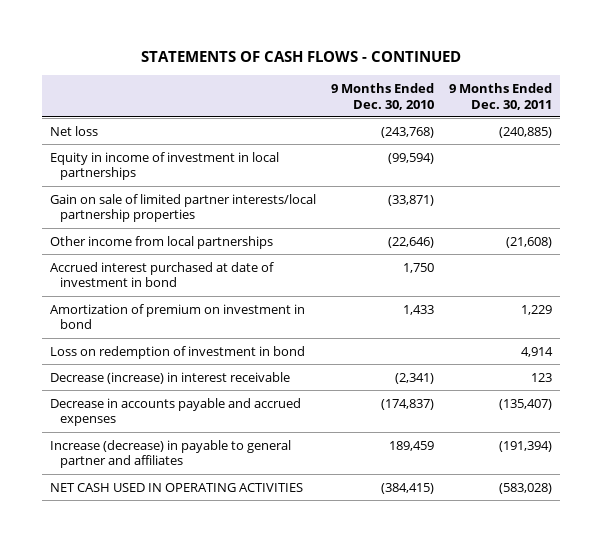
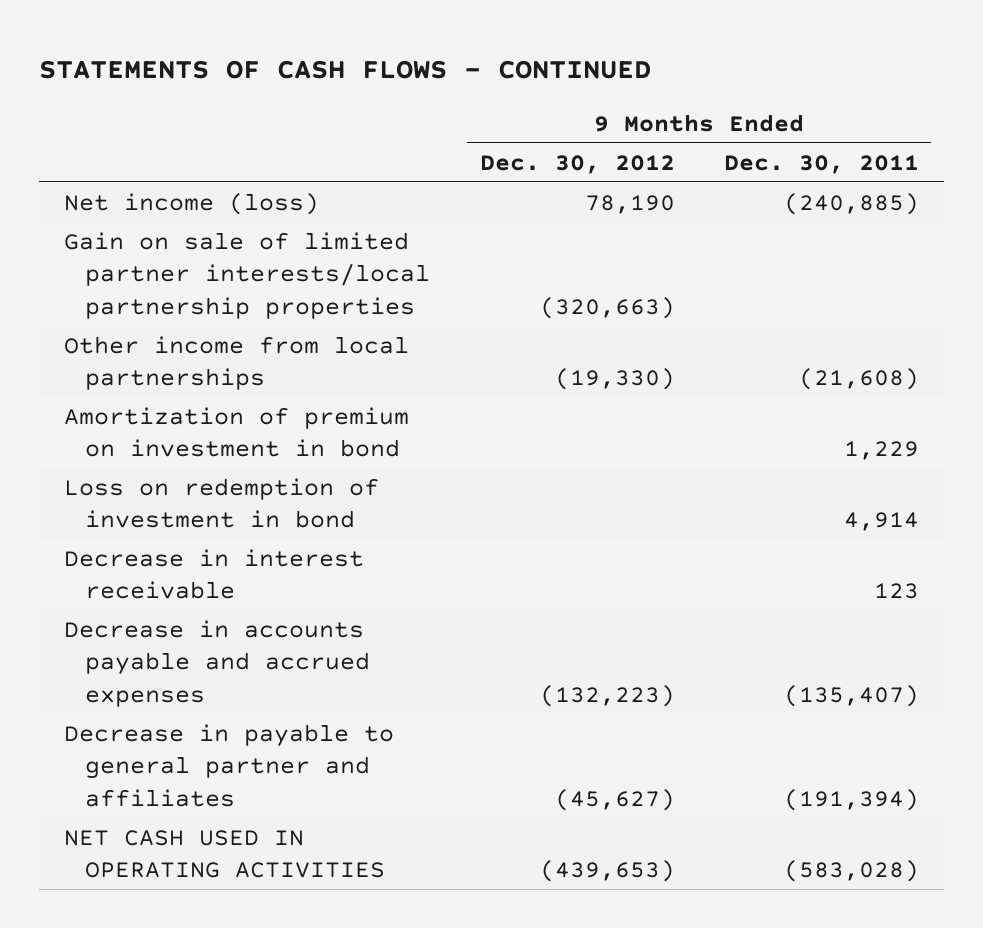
[331,82,435,110] 9 Months Ended Dec. 30, 2010 -> none
none -> [479,154,675,174] Dec. 30, 2012
[49,151,279,181] Equity in income of investment in local partnerships -> none
[49,125,98,136] Net loss -> [64,192,320,215] Net income (loss)
[49,261,274,288] Accrued interest purchased at date of investment in bond -> none
[49,371,290,384] Decrease (increase) in interest receivable -> [64,548,365,600] Decrease in interest receivable
[49,439,291,469] Increase (decrease) in payable to general partner and affiliates -> [64,723,395,807] Decrease in payable to general partner and affiliates

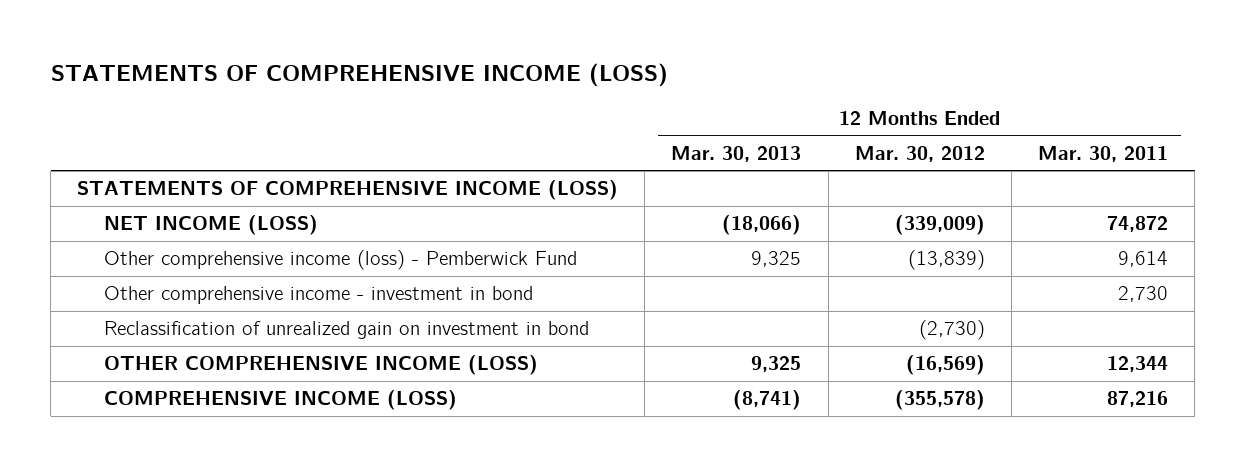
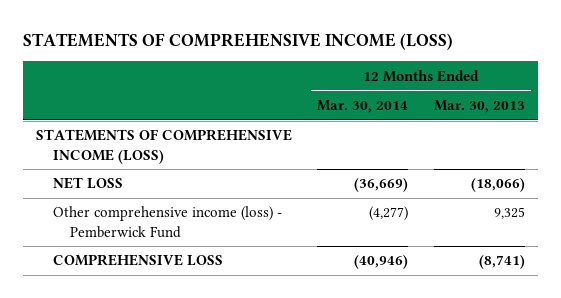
[854,146,985,163] Mar. 30, 2012 -> none
[1037,146,1168,163] Mar. 30, 2011 -> none
none -> [317,99,409,113] Mar. 30, 2014
[104,215,319,236] NET INCOME (LOSS) -> [53,177,124,190] NET LOSS
[104,286,534,305] Other comprehensive income - investment in bond -> none
[104,321,590,340] Reclassification of unrealized gain on investment in bond -> none
[104,355,539,376] OTHER COMPREHENSIVE INCOME (LOSS) -> none
[104,390,458,411] COMPREHENSIVE INCOME (LOSS) -> [53,254,224,267] COMPREHENSIVE LOSS

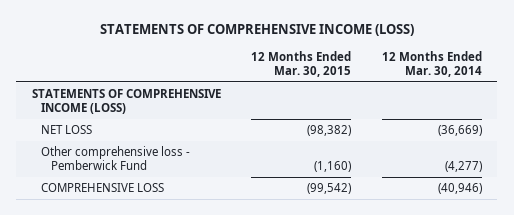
[433,99,525,113] Mar. 30, 2013 -> none
none -> [251,50,352,77] 12 Months Ended Mar. 30, 2015
[53,206,283,238] Other comprehensive income (loss) - Pemberwick Fund -> [41,146,191,171] Other comprehensive loss - Pemberwick Fund

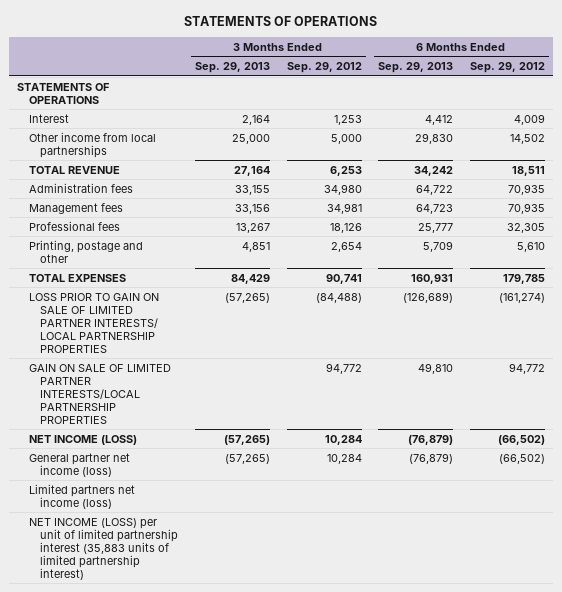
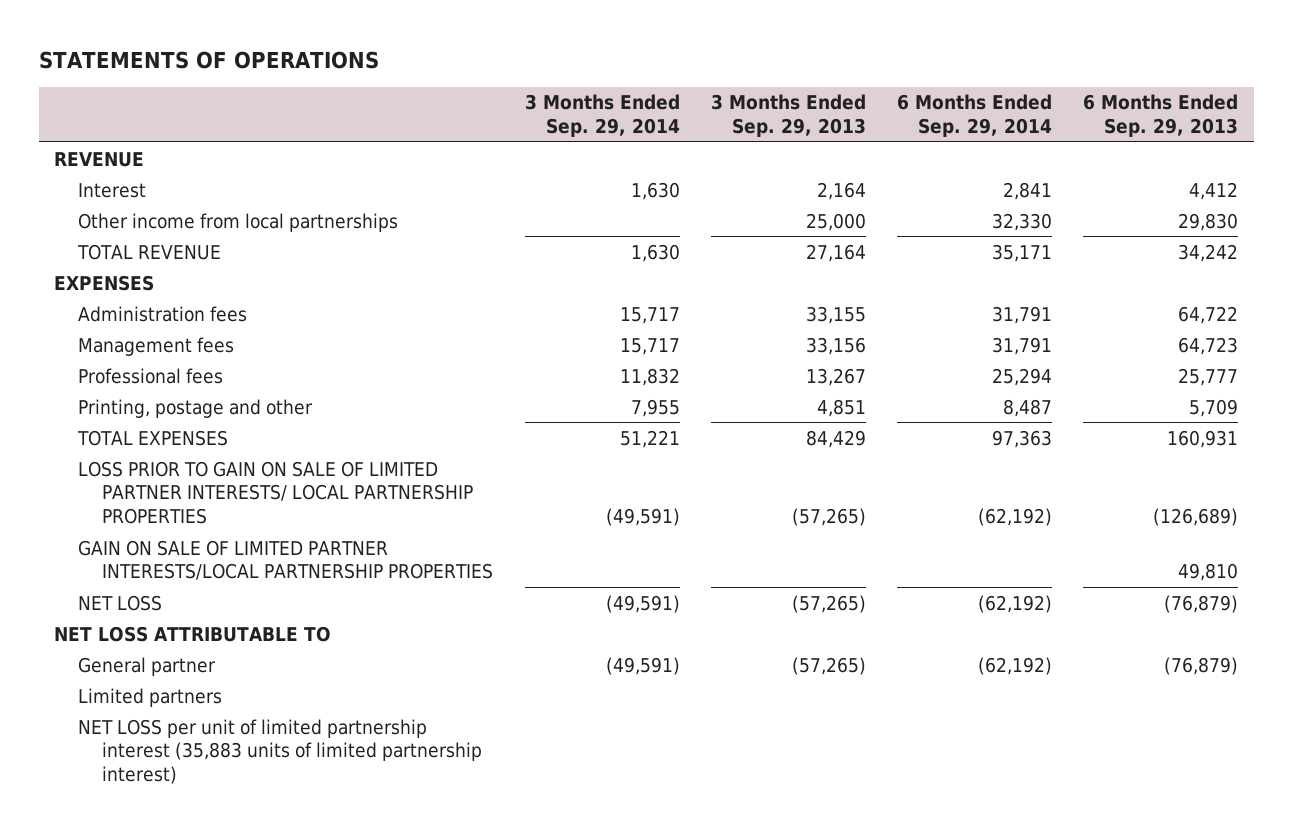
[286,61,362,73] Sep. 29, 2012 -> none
[469,61,545,73] Sep. 29, 2012 -> none
none -> [524,94,680,137] 3 Months Ended Sep. 29, 2014
none -> [897,94,1053,137] 6 Months Ended Sep. 29, 2014
[17,82,110,104] STATEMENTS OF OPERATIONS -> none
none -> [54,151,145,167] REVENUE
none -> [54,274,155,291] EXPENSES
[28,434,137,445] NET INCOME (LOSS) -> [78,594,163,611] NET LOSS
none -> [54,625,332,642] NET LOSS ATTRIBUTABLE TO
[28,452,130,477] General partner net income (loss) -> [78,656,217,676] General partner
[28,483,135,509] Limited partners net income (loss) -> [78,687,223,707] Limited partners
[28,517,179,580] NET INCOME (LOSS) per unit of limited partnership interest (35,883 units of limited partnership interest) -> [78,718,483,784] NET LOSS per unit of limited partnership interest (35,883 units of limited partnership interest)

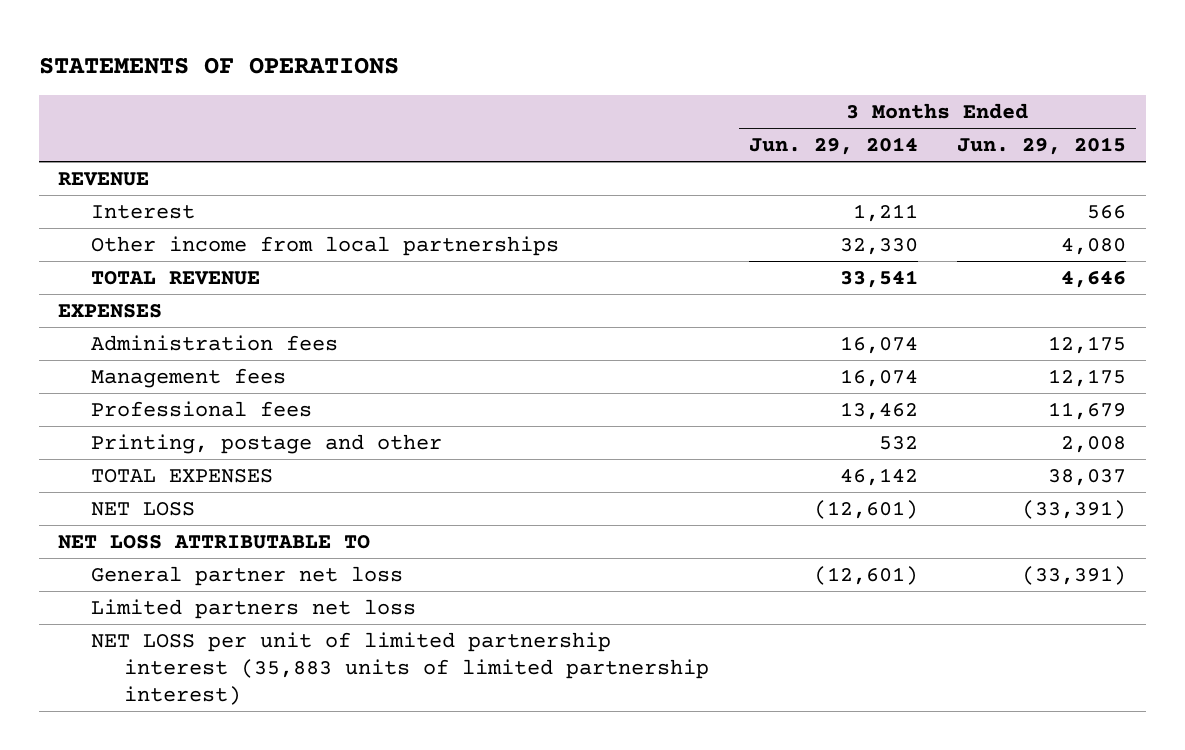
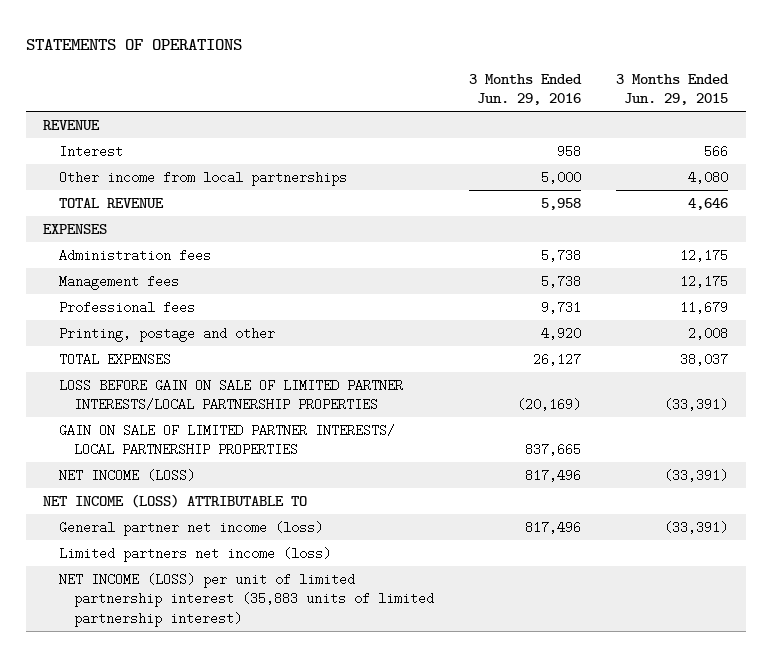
[748,137,918,156] Jun. 29, 2014 -> none
none -> [469,73,583,106] 3 Months Ended Jun. 29, 2016
none -> [58,378,403,412] LOSS BEFORE GAIN ON SALE OF LIMITED PARTNER INTERESTS/LOCAL PARTNERSHIP PROPERTIES
none -> [58,423,395,457] GAIN ON SALE OF LIMITED PARTNER INTERESTS/ LOCAL PARTNERSHIP PROPERTIES
[91,502,196,517] NET LOSS -> [58,468,195,482] NET INCOME (LOSS)
[58,535,371,550] NET LOSS ATTRIBUTABLE TO -> [43,493,308,508] NET INCOME (LOSS) ATTRIBUTABLE TO
[91,566,404,587] General partner net loss -> [58,520,323,536] General partner net income (loss)
[91,599,417,620] Limited partners net loss -> [58,546,331,562] Limited partners net income (loss)
[91,632,710,705] NET LOSS per unit of limited partnership interest (35,883 units of limited partnership interest) -> [58,572,435,628] NET INCOME (LOSS) per unit of limited partnership interest (35,883 units of limited partnership interest)

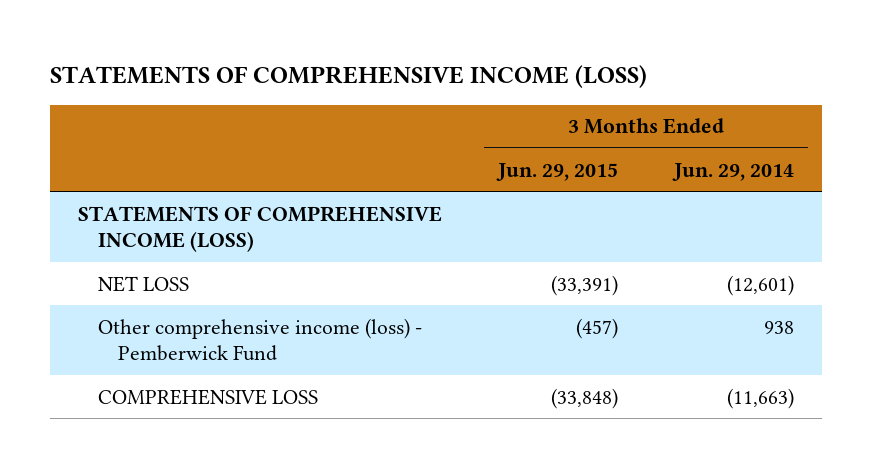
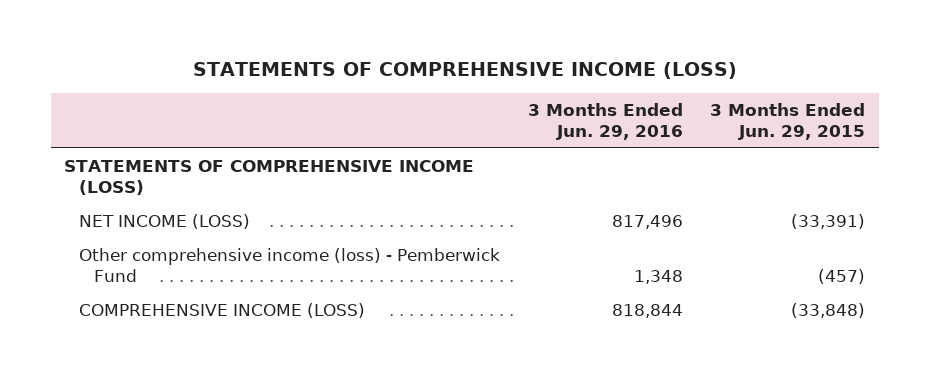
[672,162,795,181] Jun. 29, 2014 -> none
none -> [527,102,683,140] 3 Months Ended Jun. 29, 2016
[98,275,190,292] NET LOSS -> [78,213,250,229] NET INCOME (LOSS)
[98,388,319,405] COMPREHENSIVE LOSS -> [78,302,365,318] COMPREHENSIVE INCOME (LOSS)

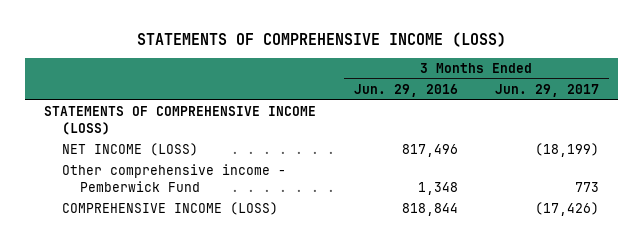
[710,102,866,140] 3 Months Ended Jun. 29, 2015 -> none
none -> [495,84,600,98] Jun. 29, 2017
[78,247,500,282] Other comprehensive income (loss) - Pemberwick Fund -> [61,164,286,193] Other comprehensive income - Pemberwick Fund

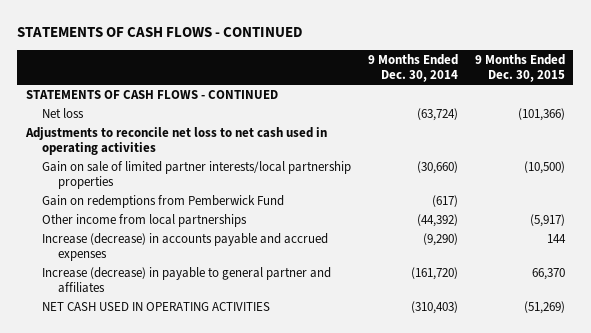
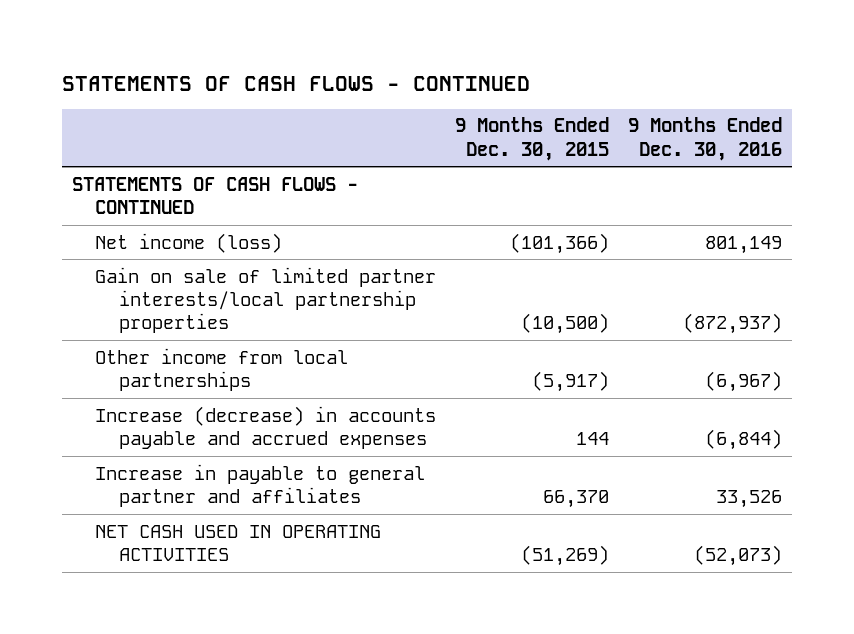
[367,53,458,83] 9 Months Ended Dec. 30, 2014 -> none
none -> [628,117,783,161] 9 Months Ended Dec. 30, 2016
[24,126,327,156] Adjustments to reconcile net loss to net cash used in operating activities -> none
[41,107,84,118] Net loss -> [95,232,283,253] Net income (loss)
[41,194,284,208] Gain on redemptions from Pemberwick Fund -> none
[41,266,331,294] Increase (decrease) in payable to general partner and affiliates -> [95,463,426,507] Increase in payable to general partner and affiliates

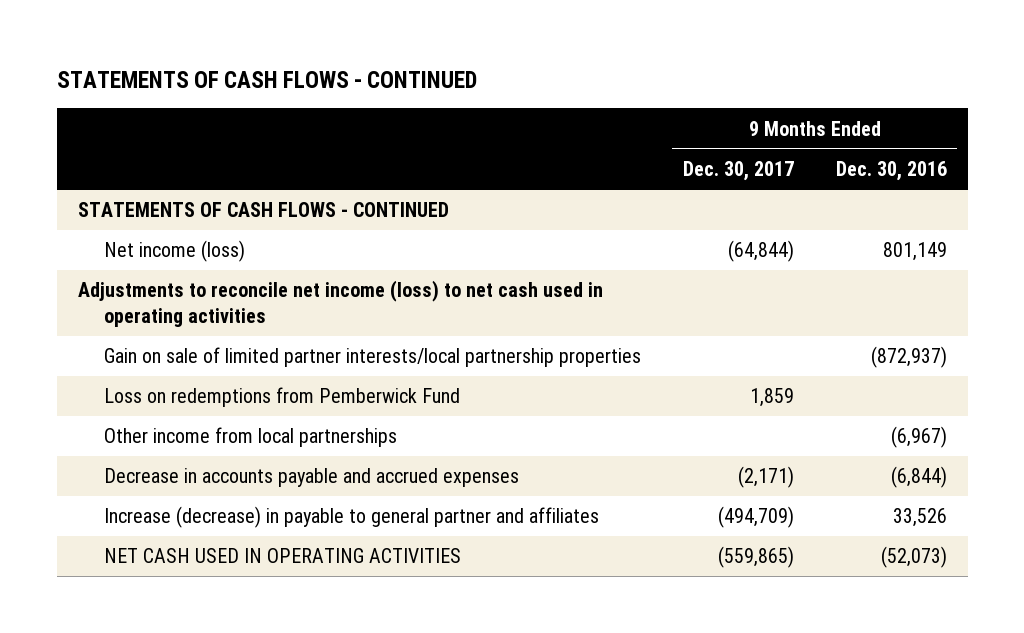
[455,117,610,161] 9 Months Ended Dec. 30, 2015 -> none
none -> [682,161,794,182] Dec. 30, 2017
none -> [77,280,603,328] Adjustments to reconcile net income (loss) to net cash used in operating activities
none -> [103,387,460,408] Loss on redemptions from Pemberwick Fund
[95,405,437,449] Increase (decrease) in accounts payable and accrued expenses -> [103,468,519,488] Decrease in accounts payable and accrued expenses
[95,463,426,507] Increase in payable to general partner and affiliates -> [103,506,599,529] Increase (decrease) in payable to general partner and affiliates

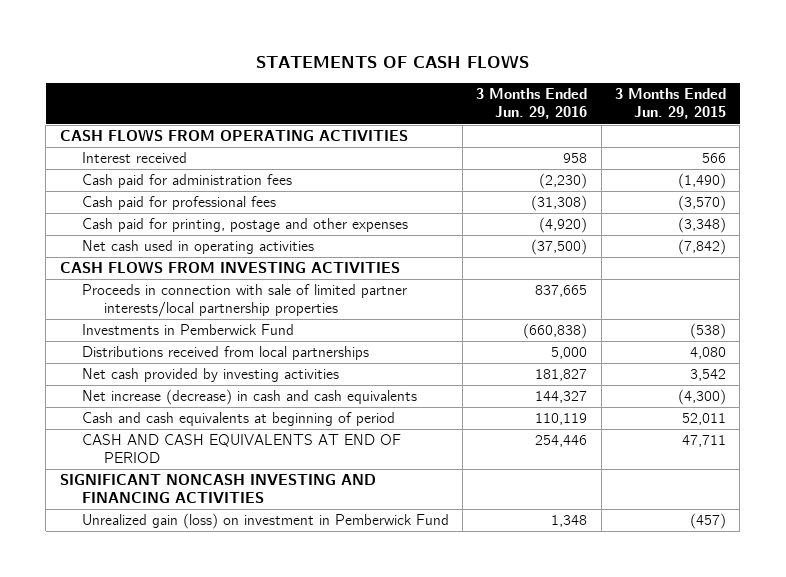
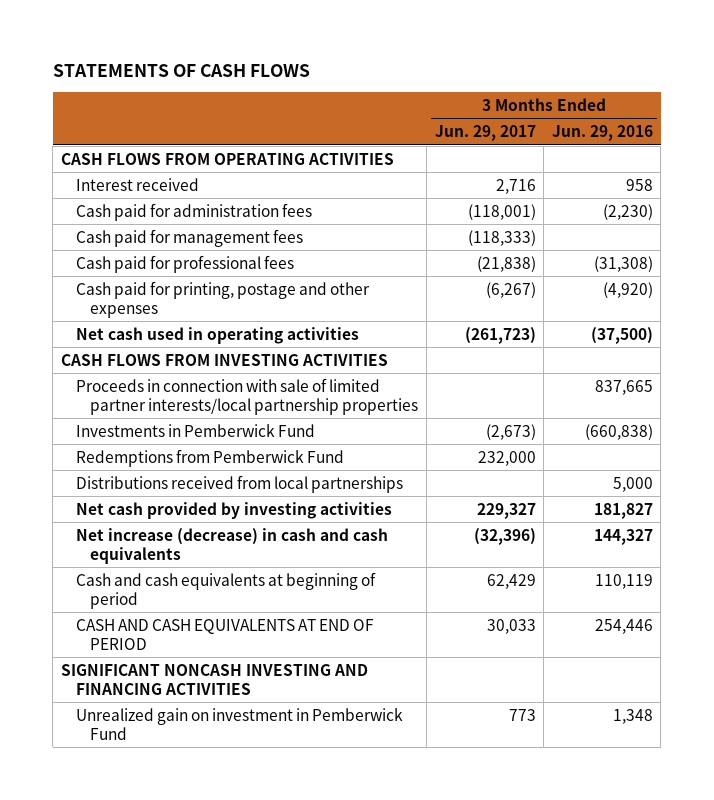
[615,88,727,120] 3 Months Ended Jun. 29, 2015 -> none
none -> [434,125,536,142] Jun. 29, 2017
none -> [75,228,303,247] Cash paid for management fees
none -> [75,448,344,467] Redemptions from Pemberwick Fund
[81,513,449,530] Unrealized gain (loss) on investment in Pemberwick Fund -> [75,707,403,740] Unrealized gain on investment in Pemberwick Fund

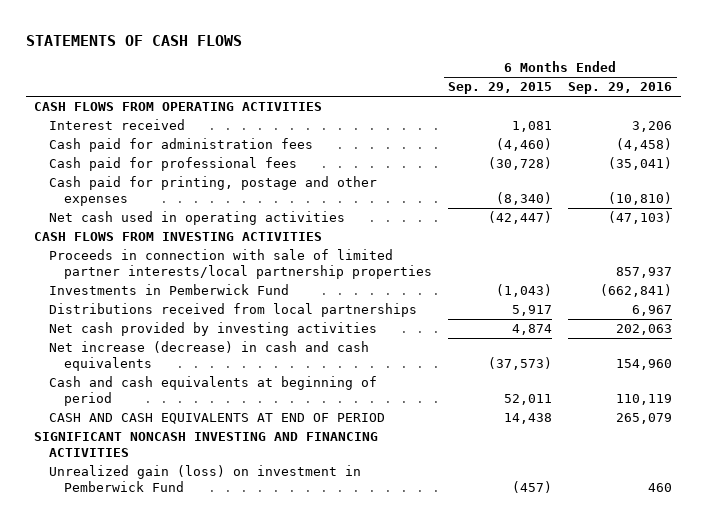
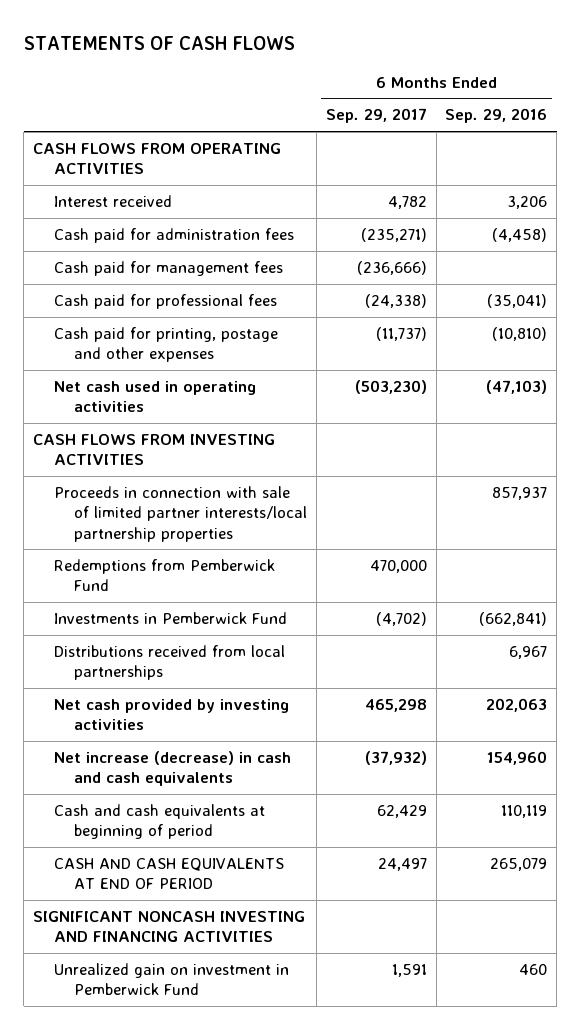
[448,82,553,95] Sep. 29, 2015 -> none
none -> [325,108,427,124] Sep. 29, 2017
none -> [53,260,283,276] Cash paid for management fees
none -> [53,558,275,592] Redemptions from Pemberwick Fund
[49,465,362,492] Unrealized gain (loss) on investment in Pemberwick Fund -> [53,962,289,996] Unrealized gain on investment in Pemberwick Fund

